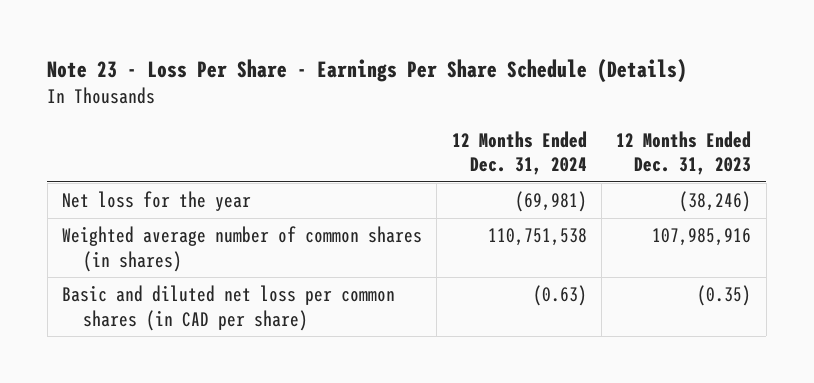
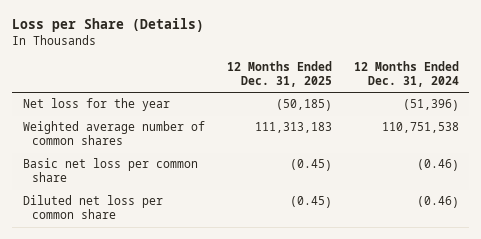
[47,59,688,84] Note 23 - Loss Per Share - Earnings Per Share Schedule (Details) -> [11,18,204,33] Loss per Share (Details)
[616,130,752,176] 12 Months Ended Dec. 31, 2023 -> none
none -> [226,61,332,88] 12 Months Ended Dec. 31, 2025
[514,191,587,213] (69,981) -> [402,99,459,112] (51,396)
[62,226,423,272] Weighted average number of common shares (in shares) -> [22,121,205,146] Weighted average number of common shares
[62,285,396,331] Basic and diluted net loss per common shares (in CAD per share) -> [22,158,198,183] Basic net loss per common share
[532,285,587,307] (0.63) -> [416,159,459,172] (0.46)
none -> [22,195,163,220] Diluted net loss per common share

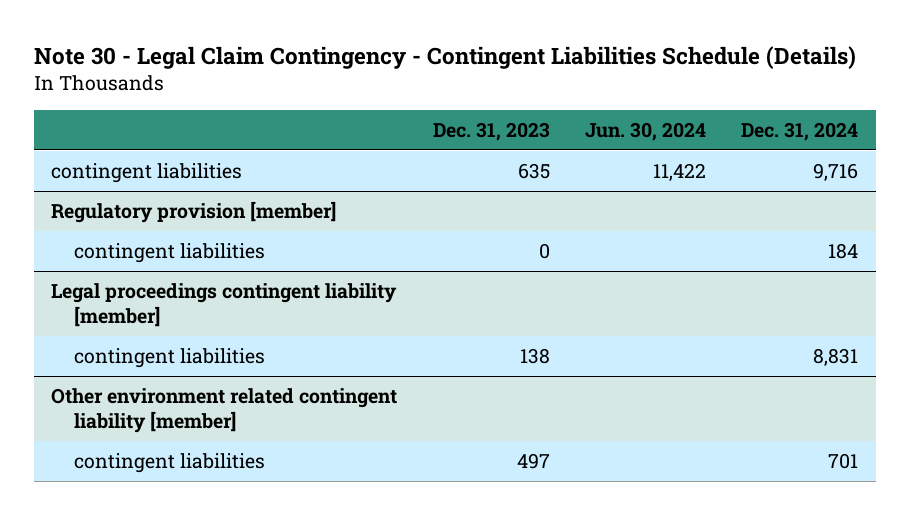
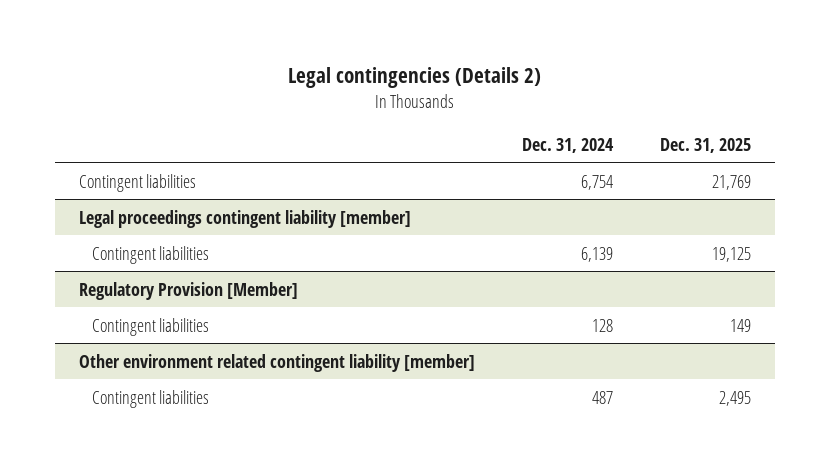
[33,46,856,70] Note 30 - Legal Claim Contingency - Contingent Liabilities Schedule (Details) -> [288,67,542,89] Legal contingencies (Details 2)
[432,121,550,141] Dec. 31, 2023 -> none
[584,121,706,141] Jun. 30, 2024 -> none
none -> [660,137,752,153] Dec. 31, 2025
[51,200,337,223] Regulatory provision [member] -> none
[73,242,265,263] contingent liabilities -> none
[51,162,243,183] contingent liabilities -> [78,173,196,192] Contingent liabilities
[812,162,858,181] 9,716 -> [581,174,614,190] 6,754
[73,347,265,368] contingent liabilities -> [91,245,209,264] Contingent liabilities
[812,347,858,366] 8,831 -> [581,246,614,262] 6,139
none -> [78,281,298,300] Regulatory Provision [Member]
none -> [91,317,209,336] Contingent liabilities
[73,452,265,473] contingent liabilities -> [91,389,209,408] Contingent liabilities
[827,452,858,469] 701 -> [592,390,614,404] 487

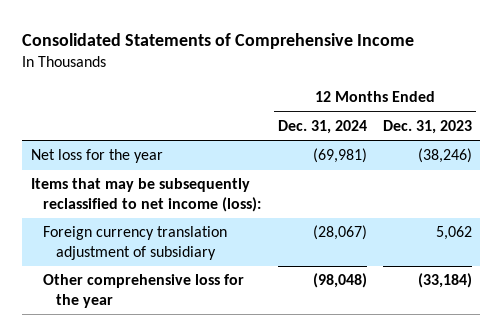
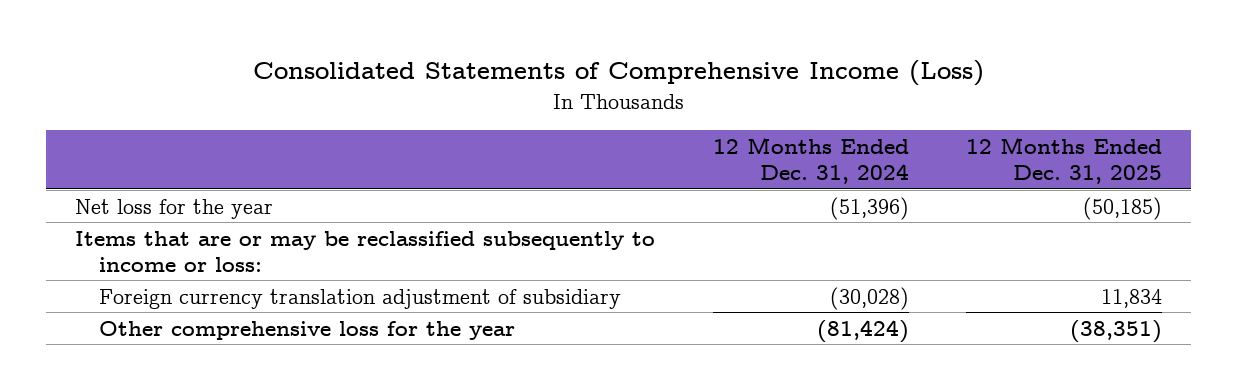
[22,33,415,50] Consolidated Statements of Comprehensive Income -> [252,60,984,87] Consolidated Statements of Comprehensive Income (Loss)
[383,120,473,135] Dec. 31, 2023 -> none
none -> [966,136,1163,184] 12 Months Ended Dec. 31, 2025
[312,148,367,164] (69,981) -> [829,196,909,220] (51,396)
[30,178,262,212] Items that may be subsequently reclassified to net income (loss): -> [74,230,655,272] Items that are or may be reclassified subsequently to income or loss:
[312,225,367,241] (28,067) -> [829,286,909,310] (30,028)
[312,273,367,289] (98,048) -> [816,319,909,343] (81,424)

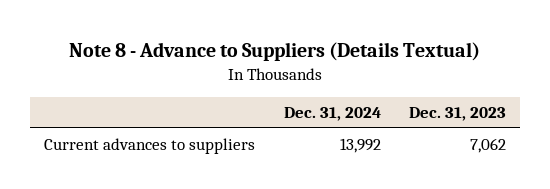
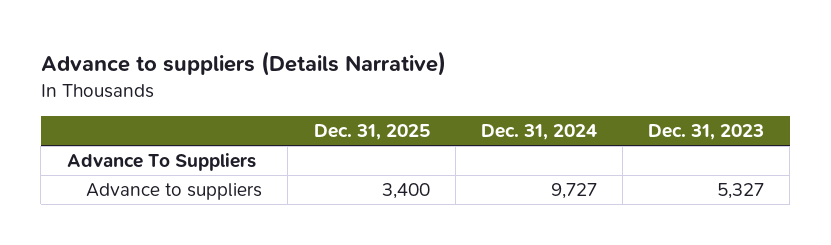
[69,41,481,61] Note 8 - Advance to Suppliers (Details Textual) -> [40,50,446,76] Advance to suppliers (Details Narrative)
none -> [313,123,430,140] Dec. 31, 2025
none -> [66,153,256,172] Advance To Suppliers
[44,138,256,155] Current advances to suppliers -> [86,183,263,201] Advance to suppliers
[339,138,381,154] 13,992 -> [550,183,597,200] 9,727
[469,138,506,154] 7,062 -> [717,183,765,200] 5,327

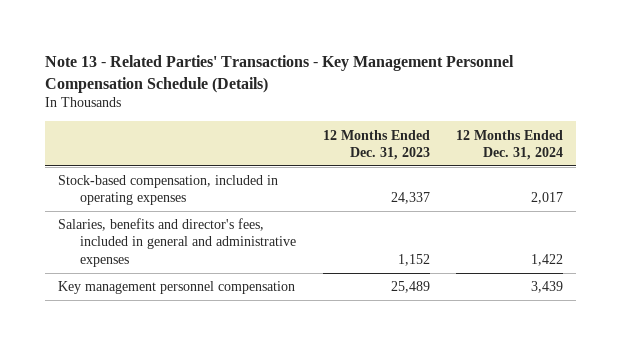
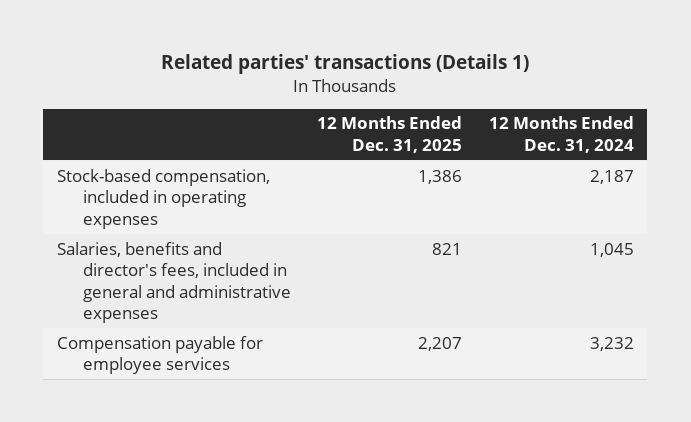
[45,54,515,93] Note 13 - Related Parties' Transactions - Key Management Personnel Compensation Schedule (Details) -> [161,54,530,75] Related parties' transactions (Details 1)
[322,129,430,160] 12 Months Ended Dec. 31, 2023 -> none
none -> [317,116,463,153] 12 Months Ended Dec. 31, 2025
[58,281,296,295] Key management personnel compensation -> none
[531,192,564,205] 2,017 -> [589,169,634,184] 2,187
[531,253,564,266] 1,422 -> [589,242,634,257] 1,045
none -> [56,335,263,375] Compensation payable for employee services

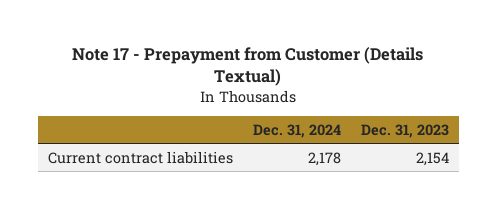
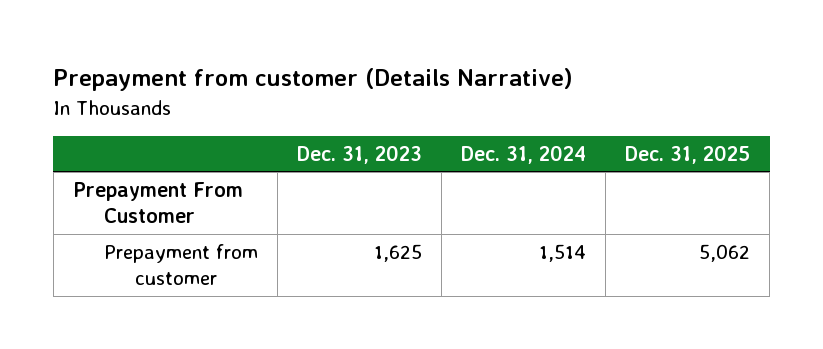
[72,46,424,87] Note 17 - Prepayment from Customer (Details Textual) -> [53,68,574,92] Prepayment from customer (Details Narrative)
none -> [625,144,751,164] Dec. 31, 2025
[47,150,233,164] Current contract liabilities -> none
none -> [72,181,243,224] Prepayment From Customer
none -> [104,243,259,286] Prepayment from customer

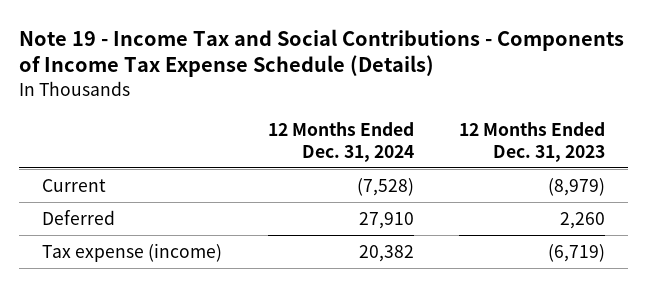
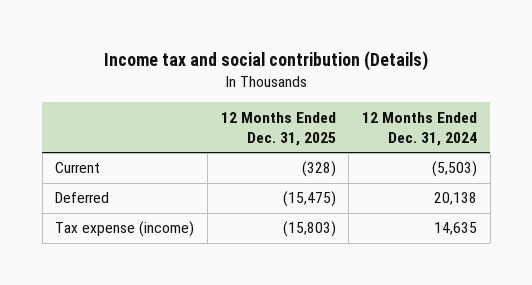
[18,28,624,78] Note 19 - Income Tax and Social Contributions - Components of Income Tax Expense Schedule (Details) -> [104,51,429,72] Income tax and social contribution (Details)
[459,121,606,162] 12 Months Ended Dec. 31, 2023 -> none
none -> [220,111,336,146] 12 Months Ended Dec. 31, 2025
[356,177,414,196] (7,528) -> [432,161,478,178] (5,503)
[358,211,414,229] 27,910 -> [434,192,478,206] 20,138
[358,244,414,262] 20,382 -> [434,222,478,236] 14,635

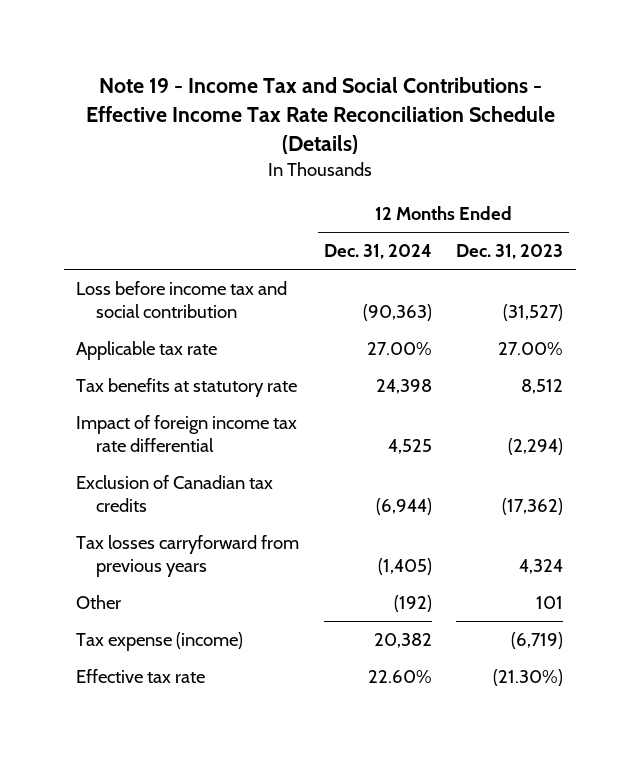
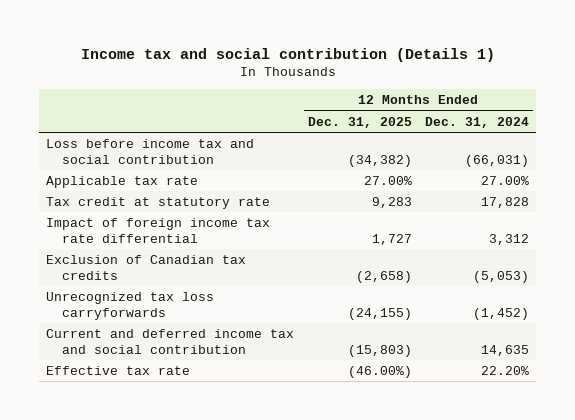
[85,76,555,155] Note 19 - Income Tax and Social Contributions - Effective Income Tax Rate Reconciliation Schedule (Details) -> [80,47,495,62] Income tax and social contribution (Details 1)
[456,244,564,260] Dec. 31, 2023 -> none
none -> [307,116,412,128] Dec. 31, 2025
[362,304,432,322] (90,363) -> [465,154,530,167] (66,031)
[76,535,300,578] Tax losses carryforward from previous years -> none
[76,595,122,610] Other -> none
[76,378,298,398] Tax benefits at statutory rate -> [45,196,270,209] Tax credit at statutory rate
[375,379,432,395] 24,398 -> [481,196,530,208] 17,828
[387,439,432,455] 4,525 -> [489,233,530,245] 3,312
[375,498,432,516] (6,944) -> [473,270,530,283] (5,053)
none -> [45,291,214,320] Unrecognized tax loss carryforwards
[76,632,244,652] Tax expense (income) -> [45,328,294,354] Current and deferred income tax and social contribution
[373,633,432,649] 20,382 -> [481,344,530,356] 14,635
[367,670,432,684] 22.60% -> [481,365,530,375] 22.20%

